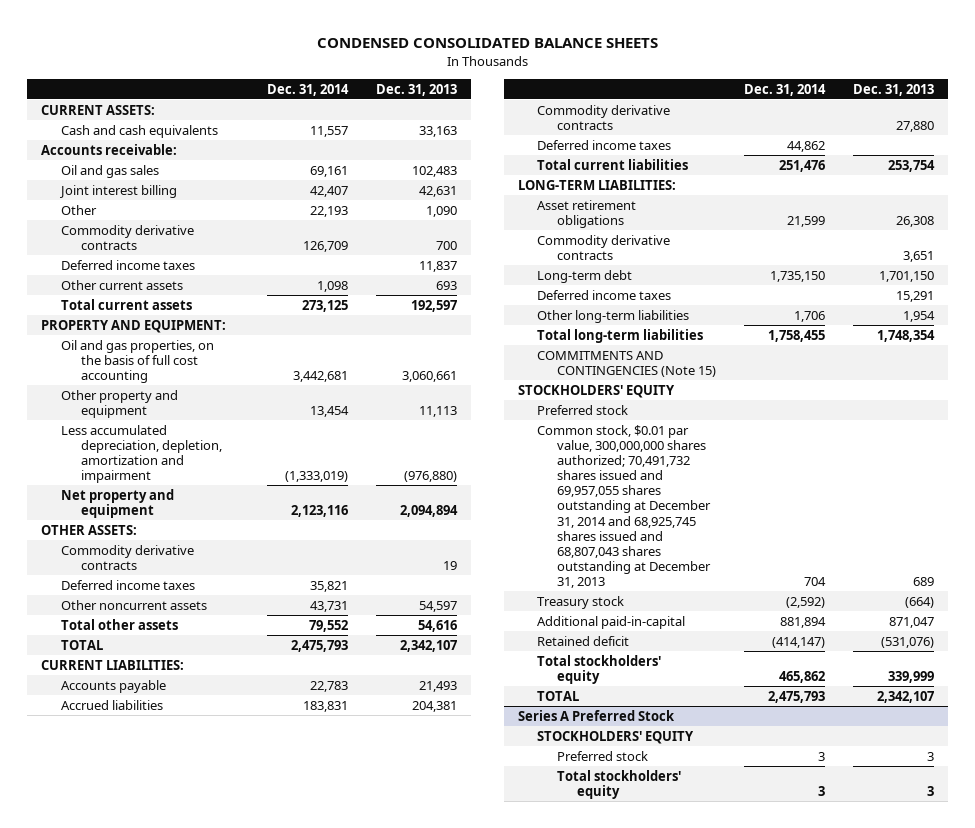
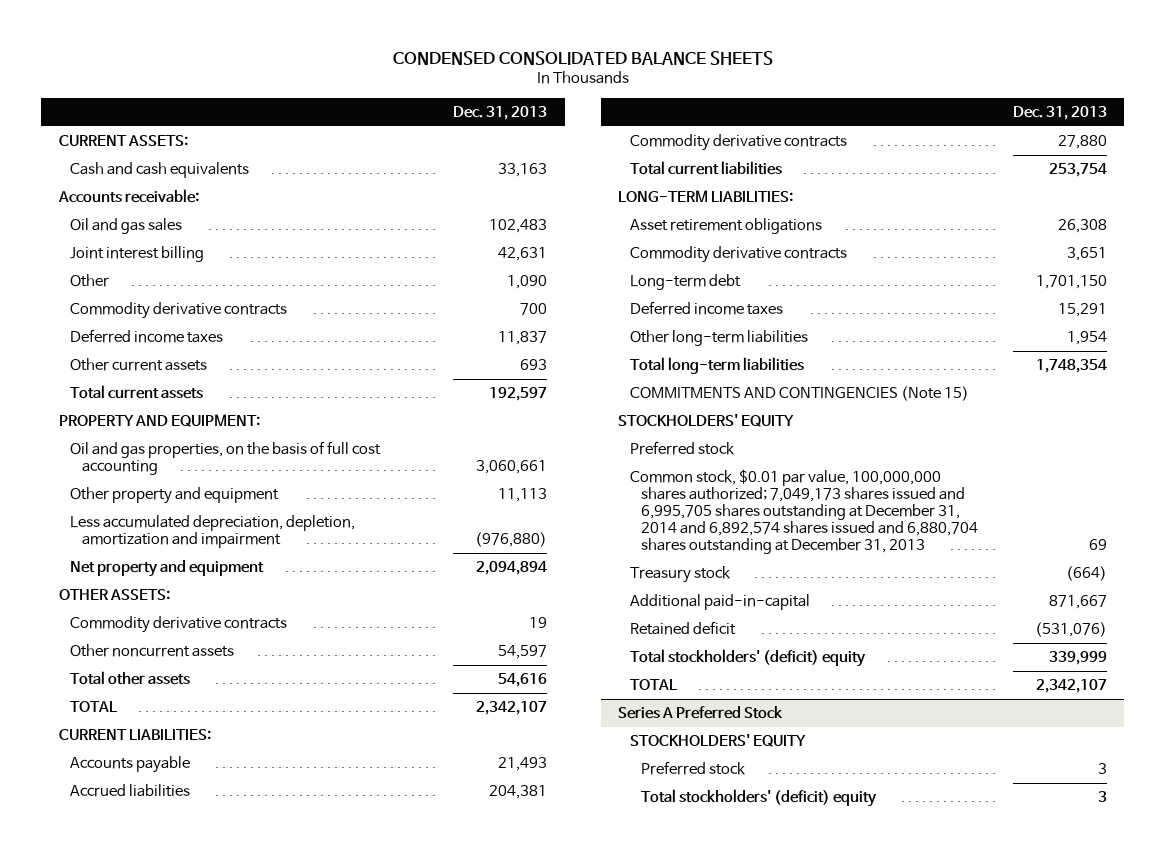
[267,83,350,96] Dec. 31, 2014 -> none
[60,579,195,590] Deferred income taxes -> none
[537,139,672,150] Deferred income taxes -> none
[537,424,712,589] Common stock, $0.01 par value, 300,000,000 shares authorized; 70,491,732 shares issued and 69,957,055 shares outstanding at December 31, 2014 and 68,925,745 shares issued and 68,807,043 shares outstanding at December 31, 2013 -> [629,469,979,554] Common stock, $0.01 par value, 100,000,000 shares authorized; 7,049,173 shares issued and 6,995,705 shares outstanding at December 31, 2014 and 6,892,574 shares issued and 6,880,704 shares outstanding at December 31, 2013
[912,577,934,587] 689 -> [1088,538,1107,550] 69
[888,616,934,628] 871,047 -> [1048,595,1107,610] 871,667
[537,654,662,684] Total stockholders' equity -> [629,649,866,668] Total stockholders' (deficit) equity
[557,769,682,799] Total stockholders' equity -> [641,789,878,808] Total stockholders' (deficit) equity

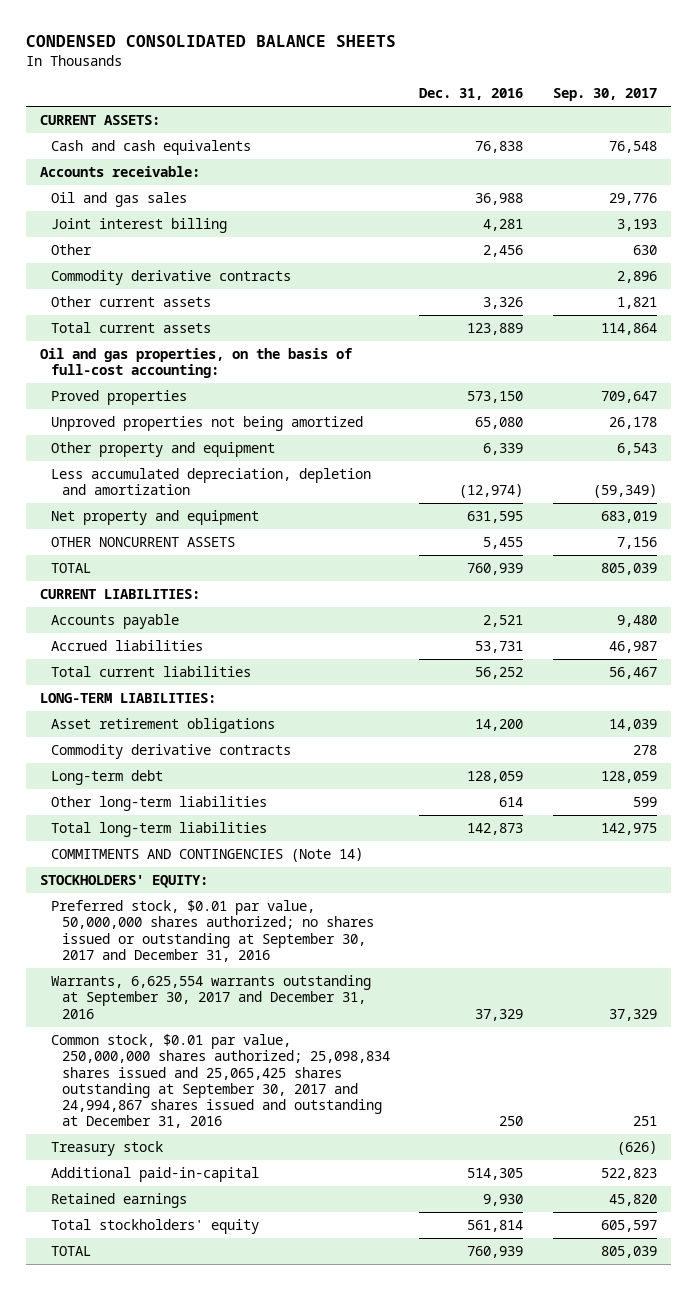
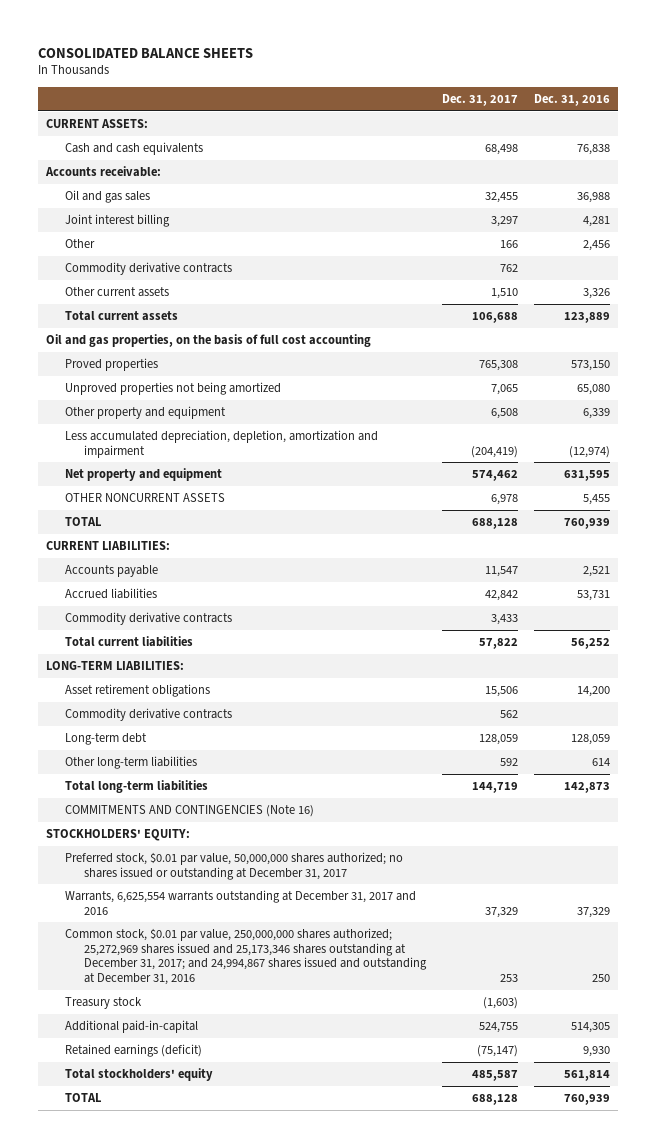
[25,35,396,48] CONDENSED CONSOLIDATED BALANCE SHEETS -> [38,47,254,58] CONSOLIDATED BALANCE SHEETS
[552,88,657,102] Sep. 30, 2017 -> none
none -> [441,93,518,106] Dec. 31, 2017
[40,348,354,379] Oil and gas properties, on the basis of full-cost accounting: -> [46,334,372,348] Oil and gas properties, on the basis of full cost accounting
[51,468,372,496] Less accumulated depreciation, depletion and amortization -> [65,430,379,458] Less accumulated depreciation, depletion, amortization and impairment
none -> [65,612,233,626] Commodity derivative contracts
[51,848,364,863] COMMITMENTS AND CONTINGENCIES (Note 14) -> [65,805,315,818] COMMITMENTS AND CONTINGENCIES (Note 16)
[51,900,374,962] Preferred stock, $0.01 par value, 50,000,000 shares authorized; no shares issued or outstanding at September 30, 2017 and December 31, 2016 -> [65,852,404,880] Preferred stock, $0.01 par value, 50,000,000 shares authorized; no shares issued or outstanding at December 31, 2017
[51,975,372,1019] Warrants, 6,625,554 warrants outstanding at September 30, 2017 and December 31, 2016 -> [65,890,417,915] Warrants, 6,625,554 warrants outstanding at December 31, 2017 and 2016
[51,1034,390,1129] Common stock, $0.01 par value, 250,000,000 shares authorized; 25,098,834 shares issued and 25,065,425 shares outstanding at September 30, 2017 and 24,994,867 shares issued and outstanding at December 31, 2016 -> [65,928,428,985] Common stock, $0.01 par value, 250,000,000 shares authorized; 25,272,969 shares issued and 25,173,346 shares outstanding at December 31, 2017; and 24,994,867 shares issued and outstanding at December 31, 2016
[51,1193,188,1209] Retained earnings -> [65,1044,203,1058] Retained earnings (deficit)

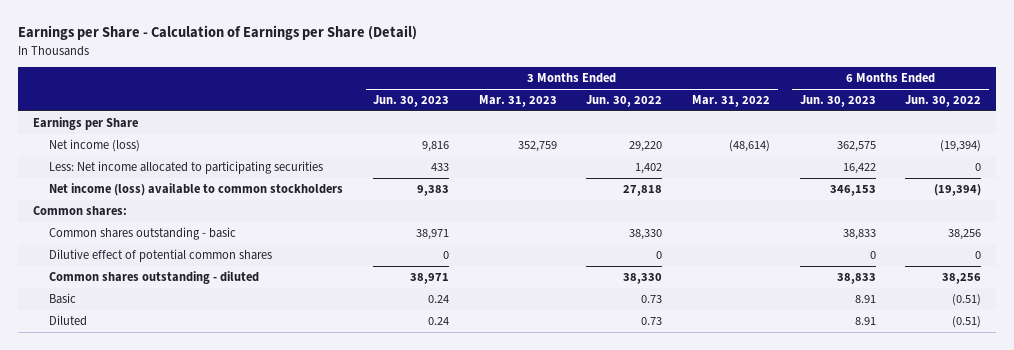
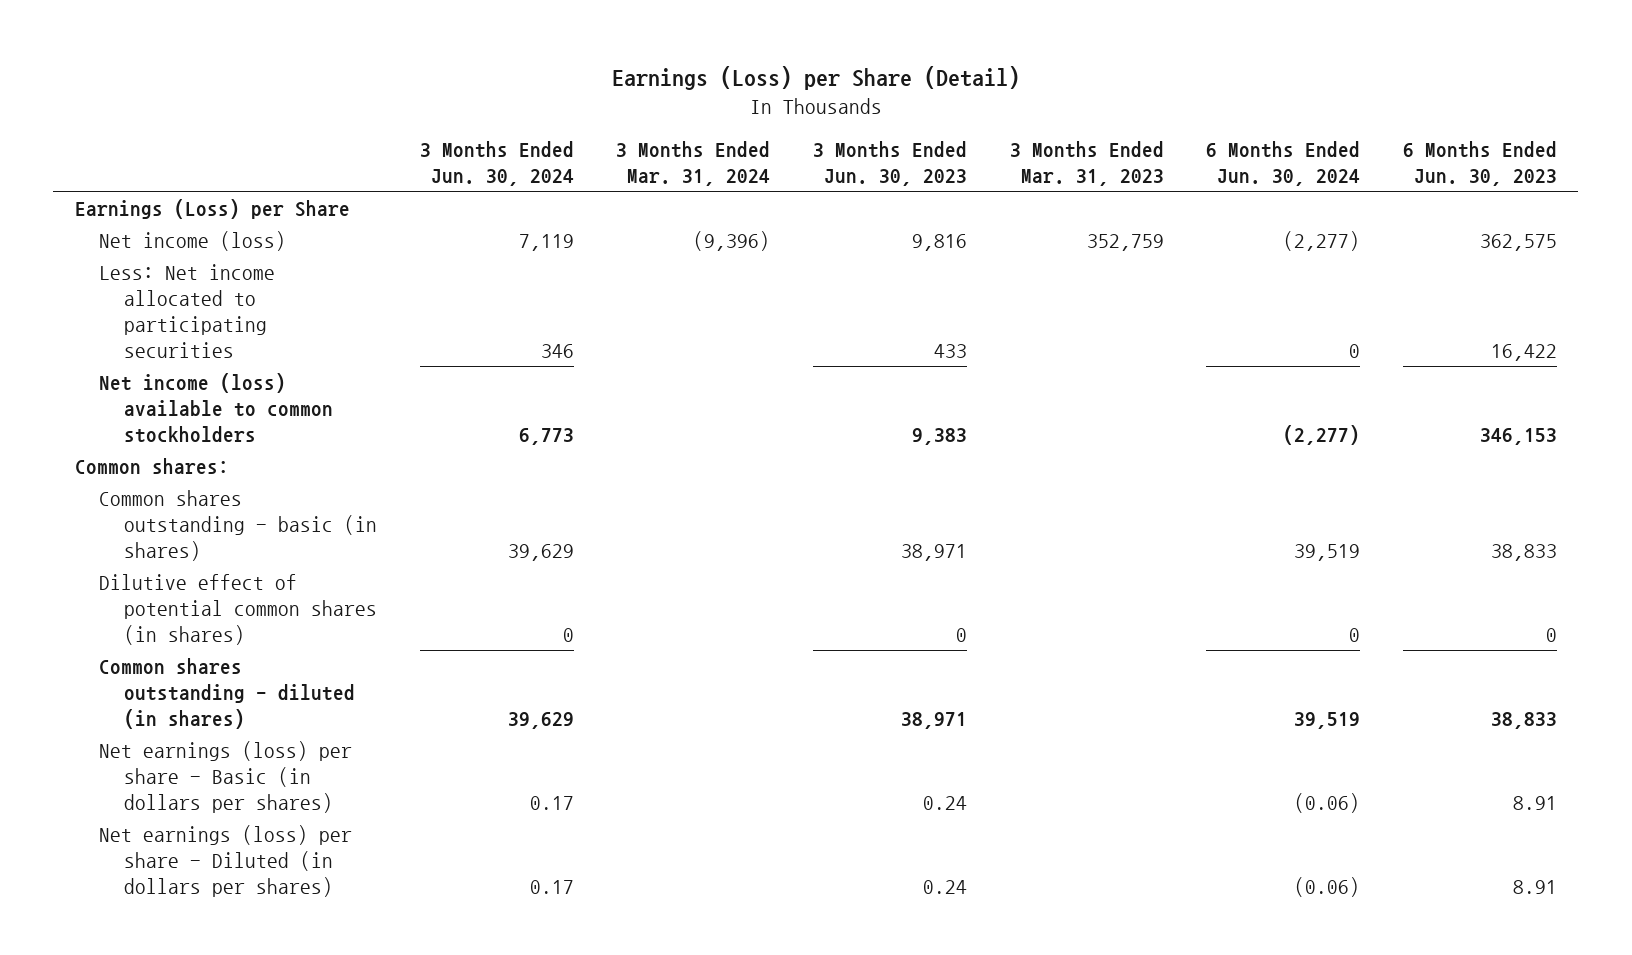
[17,25,417,41] Earnings per Share - Calculation of Earnings per Share (Detail) -> [611,65,1020,90] Earnings (Loss) per Share (Detail)
[586,95,663,108] Jun. 30, 2022 -> none
[692,95,771,108] Mar. 31, 2022 -> none
[905,95,982,108] Jun. 30, 2022 -> none
none -> [419,140,574,186] 3 Months Ended Jun. 30, 2024
none -> [616,140,771,186] 3 Months Ended Mar. 31, 2024
none -> [1206,140,1361,186] 6 Months Ended Jun. 30, 2024
[32,117,138,131] Earnings per Share -> [74,198,350,219] Earnings (Loss) per Share
[49,227,237,241] Common shares outstanding - basic -> [99,489,377,561] Common shares outstanding - basic (in shares)
[49,249,273,263] Dilutive effect of potential common shares -> [99,573,377,645] Dilutive effect of potential common shares (in shares)
[49,271,260,285] Common shares outstanding - diluted -> [99,657,355,729] Common shares outstanding - diluted (in shares)
[49,293,77,305] Basic -> [99,740,353,813] Net earnings (loss) per share - Basic (in dollars per shares)
[49,315,88,327] Diluted -> [99,824,353,897] Net earnings (loss) per share - Diluted (in dollars per shares)

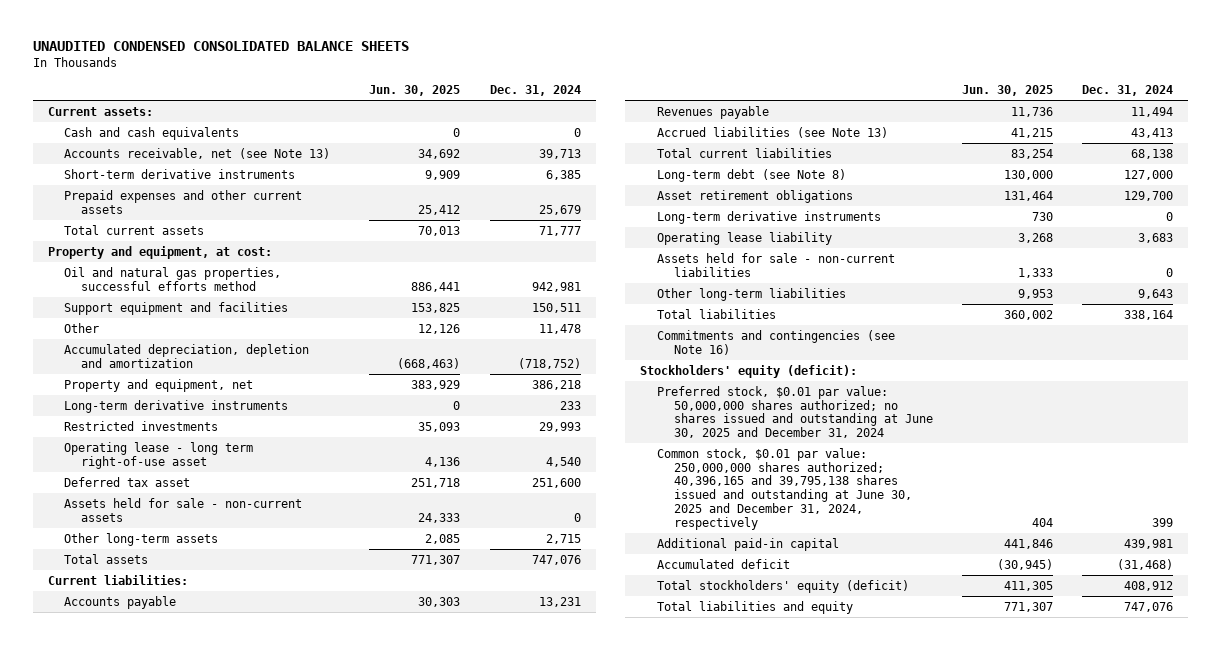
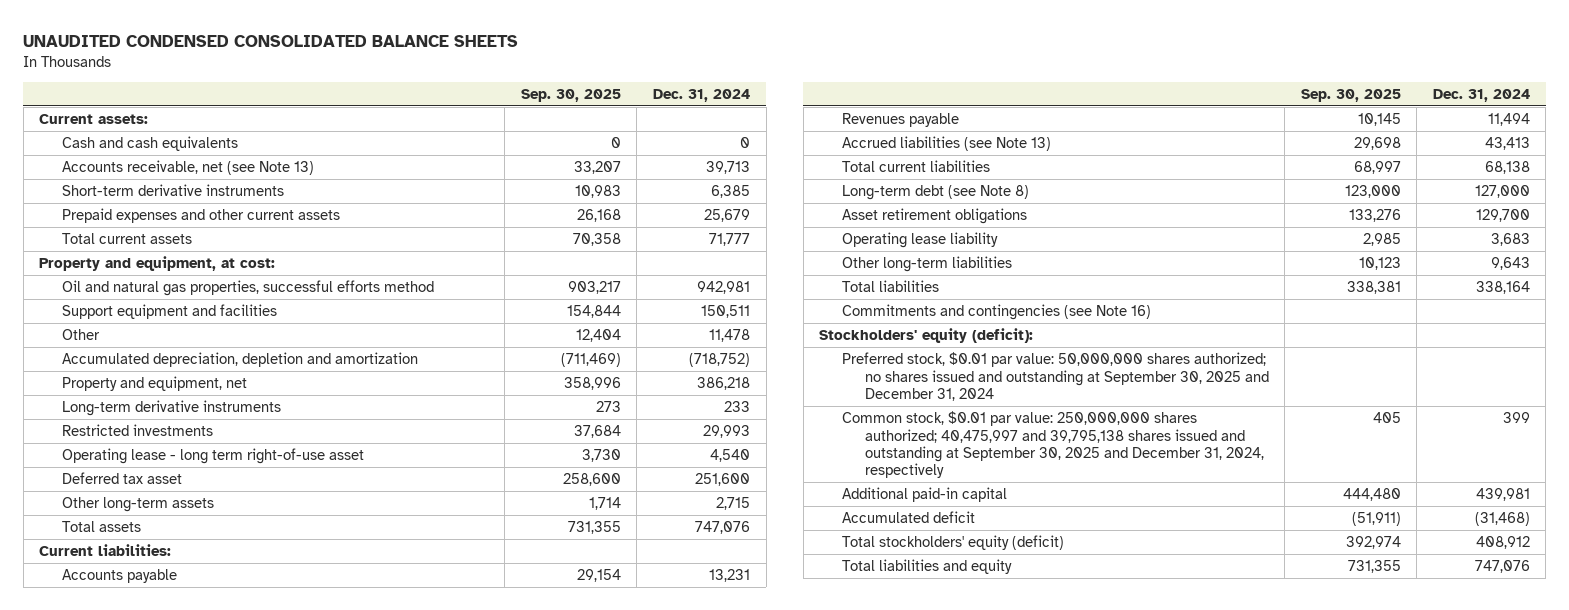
[369,85,461,97] Jun. 30, 2025 -> none
none -> [520,88,621,102] Sep. 30, 2025
[64,497,303,522] Assets held for sale - non-current assets -> none
[656,210,881,224] Long-term derivative instruments -> none
[656,252,895,277] Assets held for sale - non-current liabilities -> none
[656,385,933,439] Preferred stock, $0.01 par value: 50,000,000 shares authorized; no shares issued and outstanding at June 30, 2025 and December 31, 2024 -> [842,352,1269,402] Preferred stock, $0.01 par value: 50,000,000 shares authorized; no shares issued and outstanding at September 30, 2025 and December 31, 2024
[656,447,912,530] Common stock, $0.01 par value: 250,000,000 shares authorized; 40,396,165 and 39,795,138 shares issued and outstanding at June 30, 2025 and December 31, 2024, respectively -> [842,411,1264,479] Common stock, $0.01 par value: 250,000,000 shares authorized; 40,475,997 and 39,795,138 shares issued and outstanding at September 30, 2025 and December 31, 2024, respectively

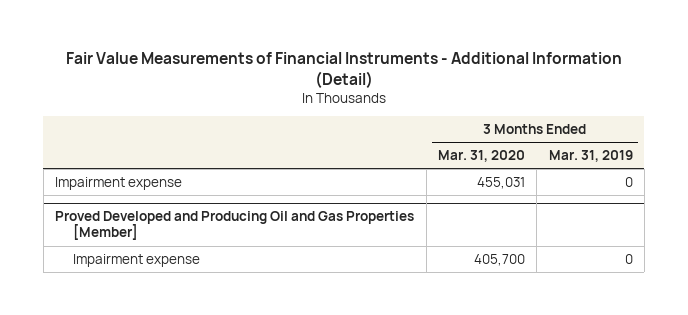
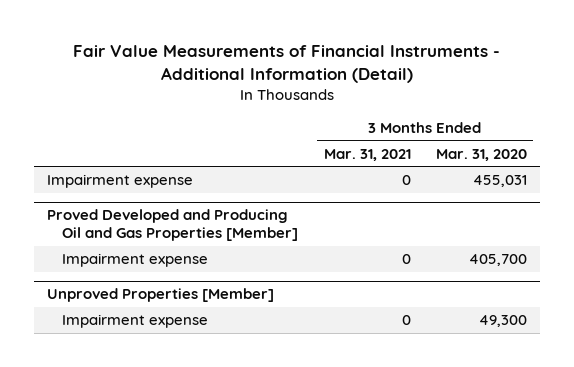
[548,150,633,163] Mar. 31, 2019 -> none
none -> [323,148,411,161] Mar. 31, 2021
none -> [47,288,275,303] Unproved Properties [Member]
none -> [62,314,209,329] Impairment expense

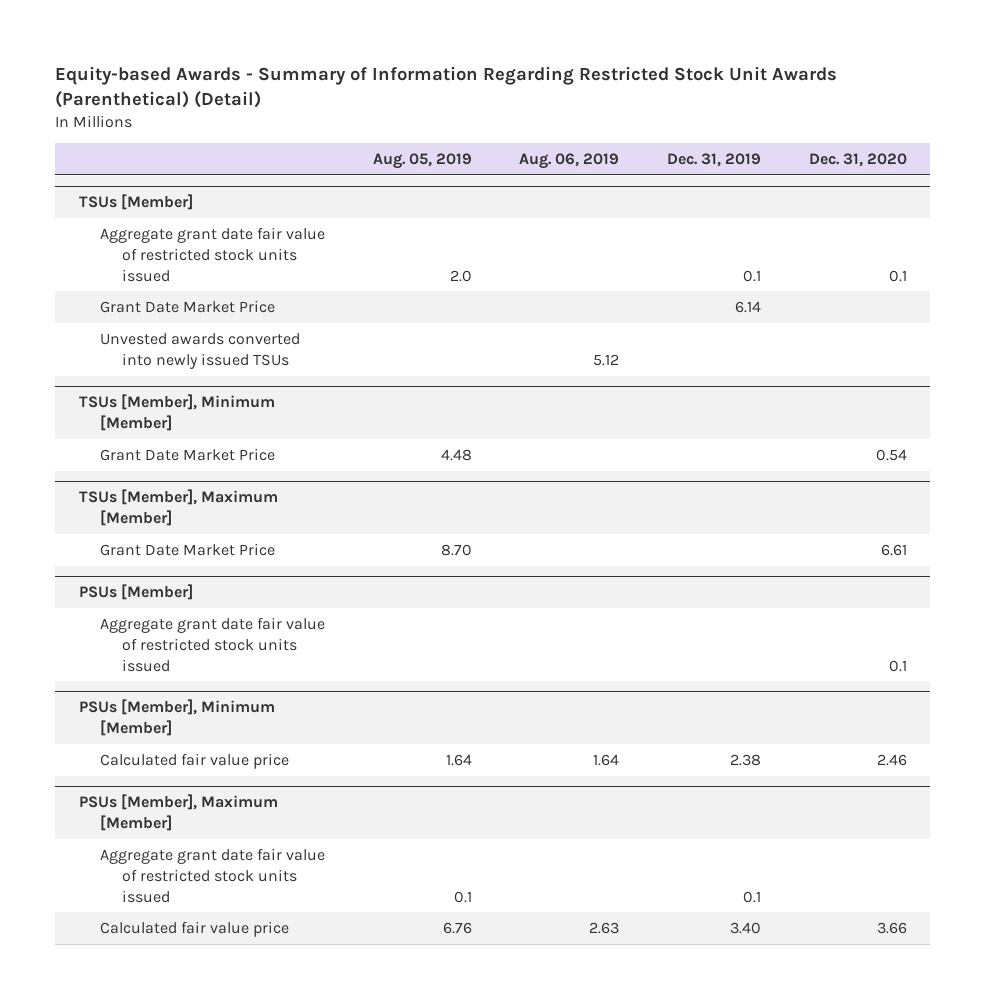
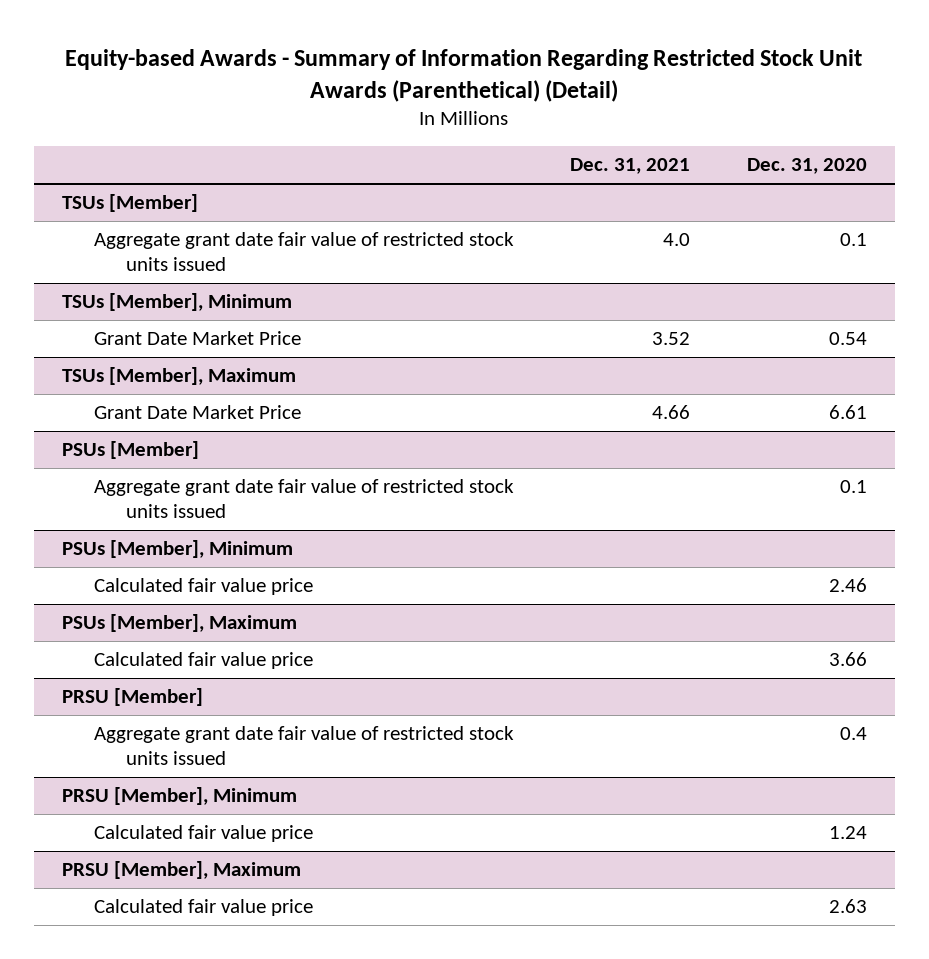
[372,152,472,169] Aug. 05, 2019 -> none
[519,152,620,169] Aug. 06, 2019 -> none
[666,152,761,167] Dec. 31, 2019 -> none
none -> [570,158,691,175] Dec. 31, 2021
[100,300,276,314] Grant Date Market Price -> none
[100,333,301,369] Unvested awards converted into newly issued TSUs -> none
[78,394,275,432] TSUs [Member], Minimum [Member] -> [62,293,293,312] TSUs [Member], Minimum
[78,489,278,527] TSUs [Member], Maximum [Member] -> [62,367,297,386] TSUs [Member], Maximum
[78,699,275,737] PSUs [Member], Minimum [Member] -> [62,540,294,559] PSUs [Member], Minimum
[100,848,326,903] Aggregate grant date fair value of restricted stock units issued -> none
[78,794,278,832] PSUs [Member], Maximum [Member] -> [62,614,298,633] PSUs [Member], Maximum
none -> [62,688,204,707] PRSU [Member]
none -> [94,726,515,765] Aggregate grant date fair value of restricted stock units issued
none -> [62,787,298,806] PRSU [Member], Minimum
none -> [94,825,314,843] Calculated fair value price
none -> [62,861,302,880] PRSU [Member], Maximum
none -> [94,899,314,917] Calculated fair value price

